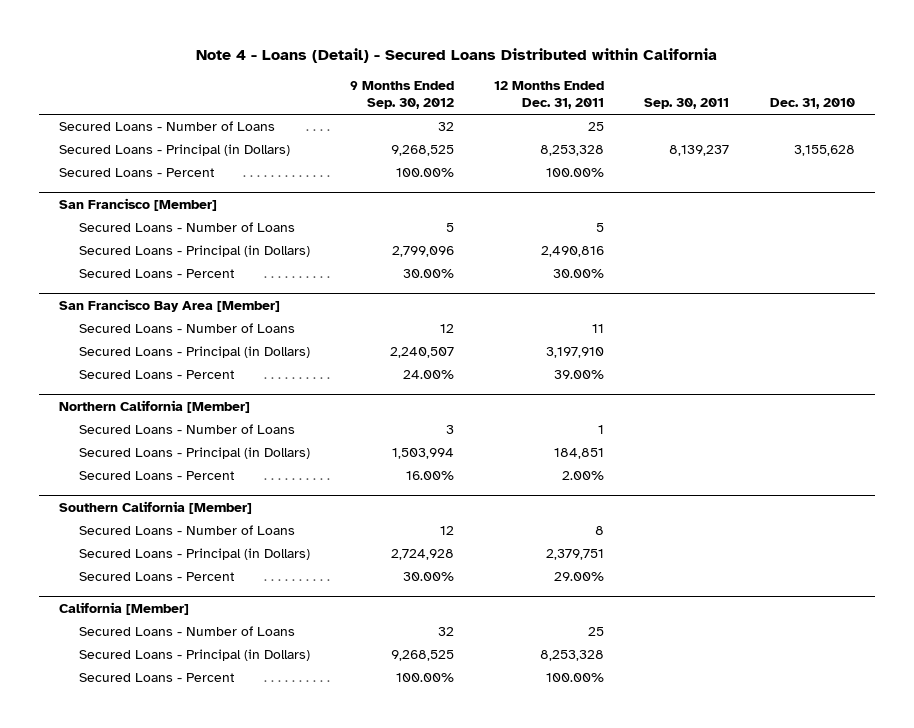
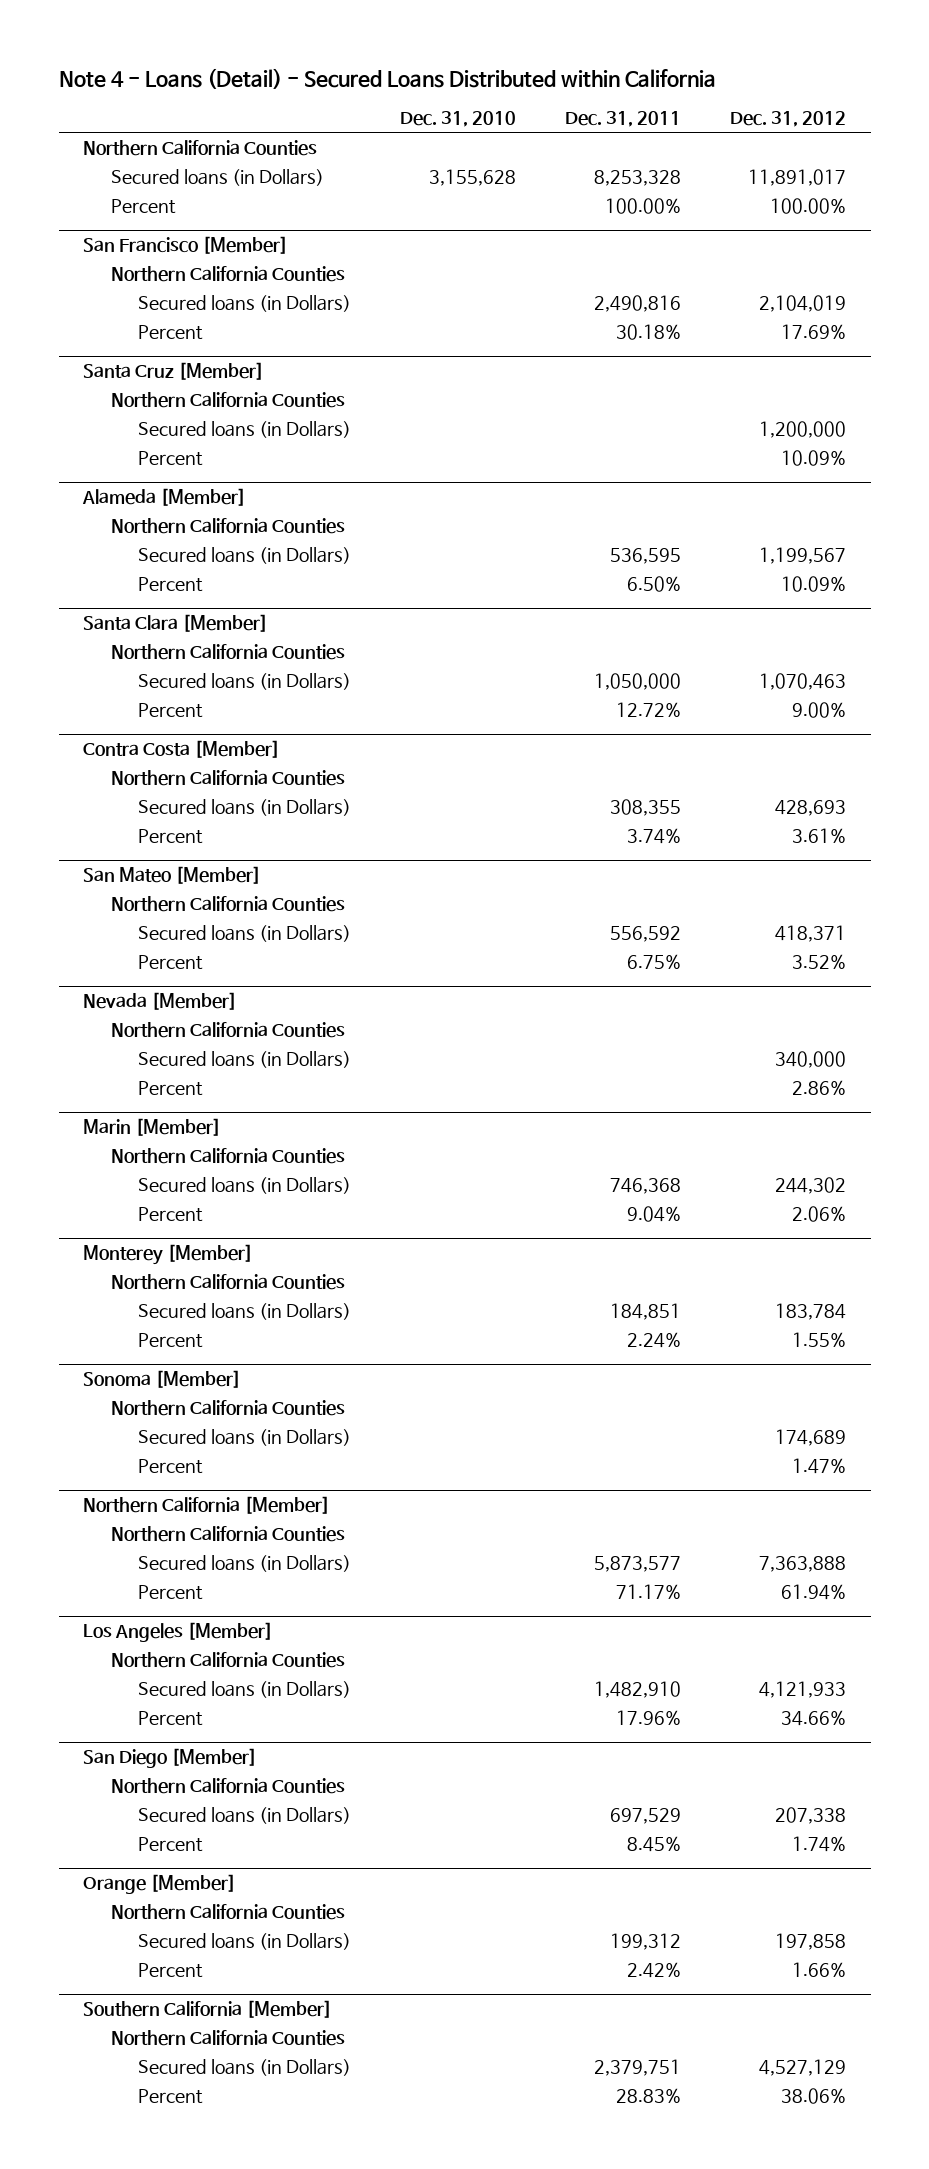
[349,81,454,110] 9 Months Ended Sep. 30, 2012 -> none
[494,81,605,110] 12 Months Ended Dec. 31, 2011 -> none
[644,98,730,110] Sep. 30, 2011 -> none
none -> [565,111,682,128] Dec. 31, 2011
none -> [730,111,847,128] Dec. 31, 2012
[59,121,276,132] Secured Loans - Number of Loans -> none
none -> [82,139,317,156] Northern California Counties
[59,144,291,157] Secured Loans - Principal (in Dollars) -> [110,168,324,186] Secured loans (in Dollars)
[59,168,216,178] Secured Loans - Percent -> [110,198,176,214] Percent
[78,222,295,233] Secured Loans - Number of Loans -> none
[59,298,281,312] San Francisco Bay Area [Member] -> none
[78,323,295,334] Secured Loans - Number of Loans -> none
[78,346,310,359] Secured Loans - Principal (in Dollars) -> none
[78,370,235,380] Secured Loans - Percent -> none
none -> [110,265,345,282] Northern California Counties
[78,245,310,258] Secured Loans - Principal (in Dollars) -> [138,294,352,312] Secured loans (in Dollars)
[78,269,235,279] Secured Loans - Percent -> [138,324,204,340] Percent
none -> [82,362,264,381] Santa Cruz [Member]
none -> [110,391,345,408] Northern California Counties
none -> [138,420,352,438] Secured loans (in Dollars)
none -> [138,450,204,466] Percent
none -> [81,488,246,507] Alameda [Member]
none -> [110,517,345,534] Northern California Counties
none -> [138,546,352,564] Secured loans (in Dollars)
none -> [138,576,204,592] Percent
none -> [82,614,268,633] Santa Clara [Member]
none -> [110,643,345,660] Northern California Counties
none -> [138,672,352,690] Secured loans (in Dollars)
none -> [138,702,204,718] Percent
none -> [82,740,280,759] Contra Costa [Member]
none -> [110,769,345,786] Northern California Counties
none -> [138,798,352,816] Secured loans (in Dollars)
none -> [138,828,204,844] Percent
none -> [82,866,261,885] San Mateo [Member]
none -> [110,895,345,912] Northern California Counties
none -> [138,924,352,942] Secured loans (in Dollars)
none -> [138,954,204,970] Percent
none -> [82,992,237,1011] Nevada [Member]
none -> [110,1021,345,1038] Northern California Counties
none -> [138,1050,352,1068] Secured loans (in Dollars)
none -> [138,1080,204,1096] Percent
none -> [82,1118,221,1137] Marin [Member]
none -> [110,1147,345,1164] Northern California Counties
none -> [138,1176,352,1194] Secured loans (in Dollars)
none -> [138,1206,204,1222] Percent
none -> [82,1244,253,1266] Monterey [Member]
none -> [110,1273,345,1290] Northern California Counties
none -> [138,1302,352,1320] Secured loans (in Dollars)
none -> [138,1332,204,1348] Percent
none -> [82,1370,241,1389] Sonoma [Member]
none -> [110,1399,345,1416] Northern California Counties
none -> [138,1428,352,1446] Secured loans (in Dollars)
none -> [138,1458,204,1474] Percent
[78,424,295,435] Secured Loans - Number of Loans -> none
none -> [110,1525,345,1542] Northern California Counties
[78,447,310,460] Secured Loans - Principal (in Dollars) -> [138,1554,352,1572] Secured loans (in Dollars)
[78,471,235,481] Secured Loans - Percent -> [138,1584,204,1600] Percent
none -> [82,1622,273,1643] Los Angeles [Member]
none -> [110,1651,345,1668] Northern California Counties
none -> [138,1680,352,1698] Secured loans (in Dollars)
none -> [138,1710,204,1726] Percent
none -> [82,1748,257,1769] San Diego [Member]
none -> [110,1777,345,1794] Northern California Counties
none -> [138,1806,352,1824] Secured loans (in Dollars)
none -> [138,1836,204,1852] Percent
none -> [82,1874,236,1895] Orange [Member]
none -> [110,1903,345,1920] Northern California Counties
none -> [138,1932,352,1950] Secured loans (in Dollars)
none -> [138,1962,204,1978] Percent
[78,525,295,536] Secured Loans - Number of Loans -> none
[59,601,190,615] California [Member] -> none
[78,626,295,637] Secured Loans - Number of Loans -> none
[78,649,310,662] Secured Loans - Principal (in Dollars) -> none
[78,673,235,683] Secured Loans - Percent -> none
none -> [110,2029,345,2046] Northern California Counties
[78,548,310,561] Secured Loans - Principal (in Dollars) -> [138,2058,352,2076] Secured loans (in Dollars)
[78,572,235,582] Secured Loans - Percent -> [138,2088,204,2104] Percent

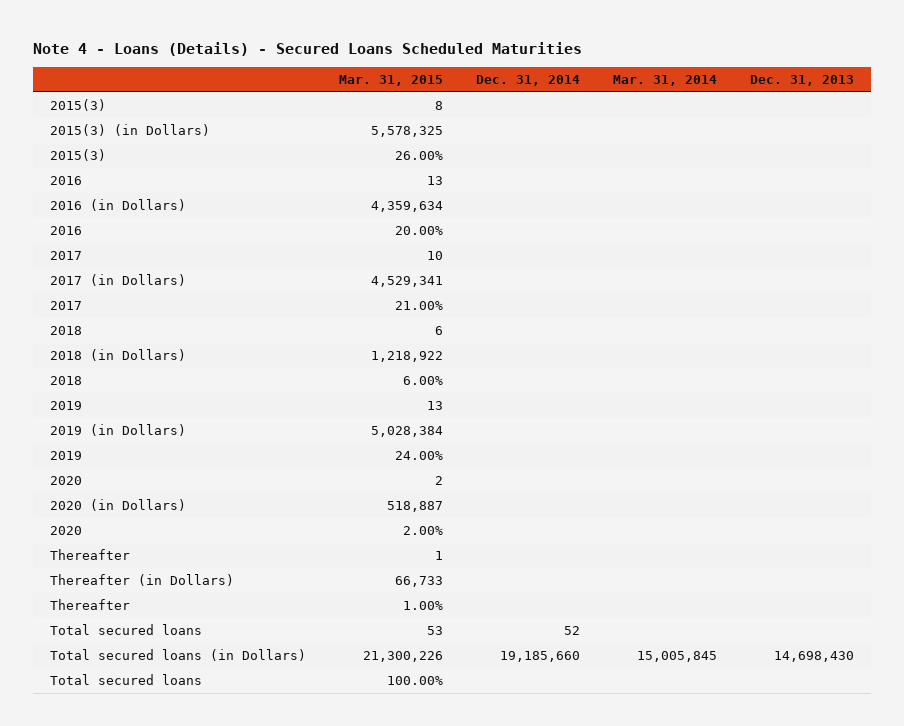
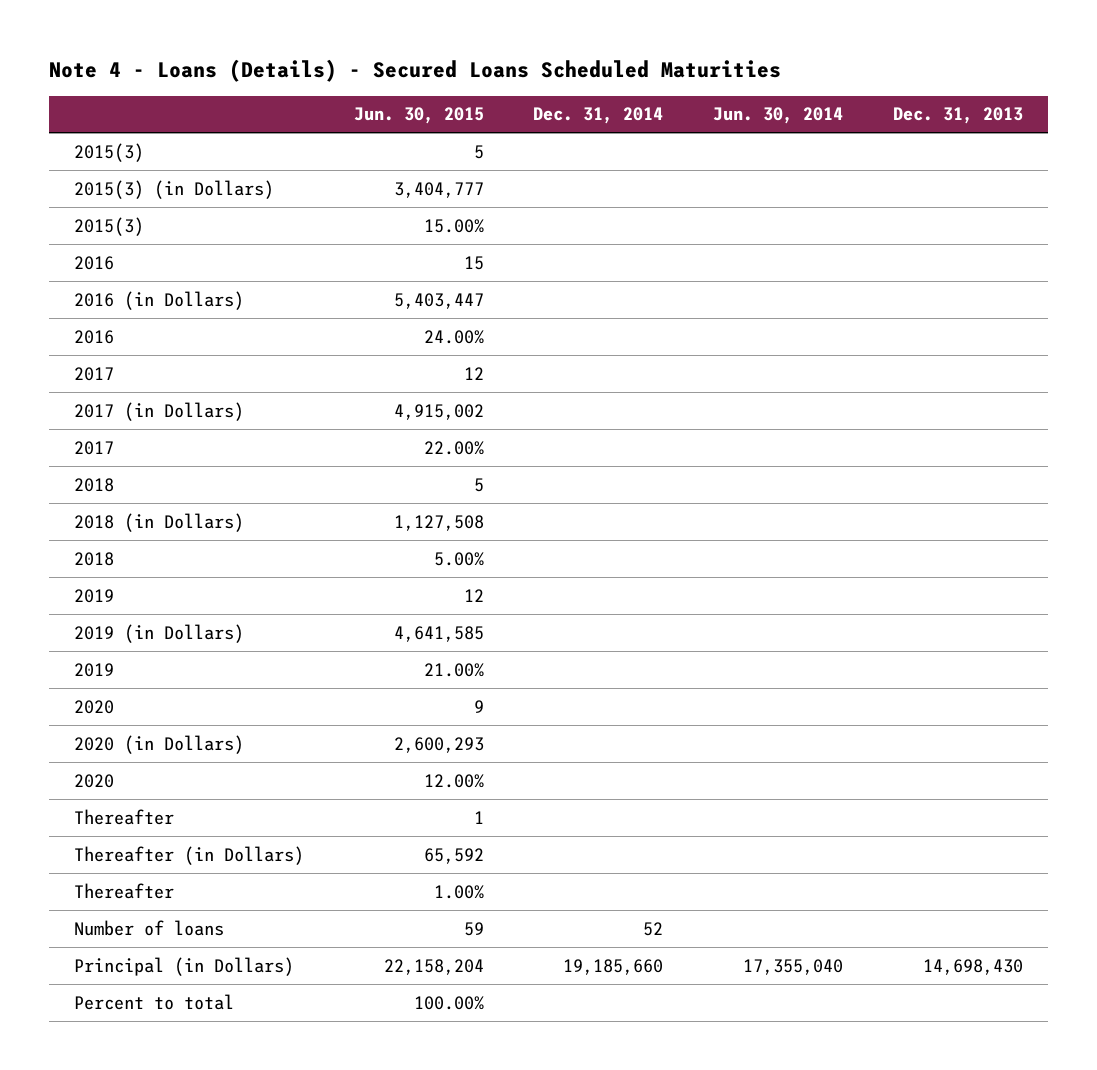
[339,75,444,87] Mar. 31, 2015 -> none
[613,75,718,87] Mar. 31, 2014 -> none
none -> [353,107,484,125] Jun. 30, 2015
none -> [713,107,844,125] Jun. 30, 2014
[49,624,202,636] Total secured loans -> [73,919,224,936] Number of loans
[49,649,306,662] Total secured loans (in Dollars) -> [73,956,294,976] Principal (in Dollars)
[49,674,202,686] Total secured loans -> [73,993,234,1010] Percent to total

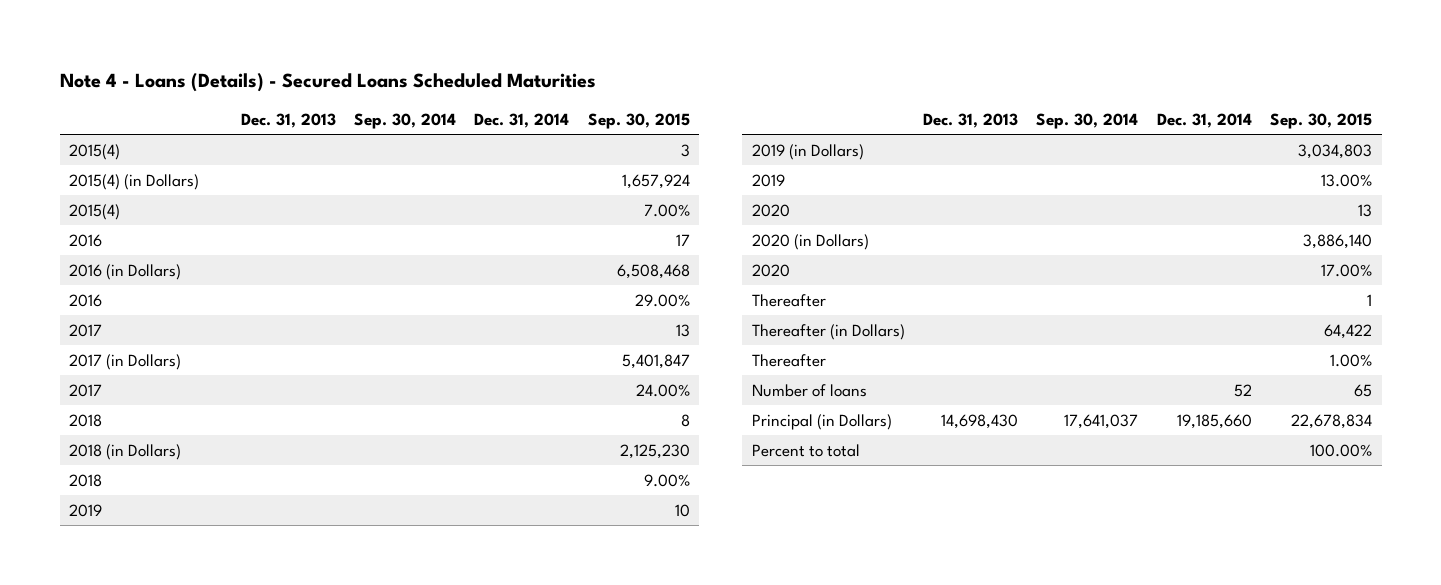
[353,107,484,125] Jun. 30, 2015 -> none
[713,107,844,125] Jun. 30, 2014 -> none
none -> [354,112,457,129] Sep. 30, 2014
none -> [587,112,690,129] Sep. 30, 2015
[73,142,144,162] 2015(3) -> [69,143,121,160] 2015(4)
[73,179,274,199] 2015(3) (in Dollars) -> [69,173,200,190] 2015(4) (in Dollars)
[73,216,144,236] 2015(3) -> [69,203,121,220] 2015(4)

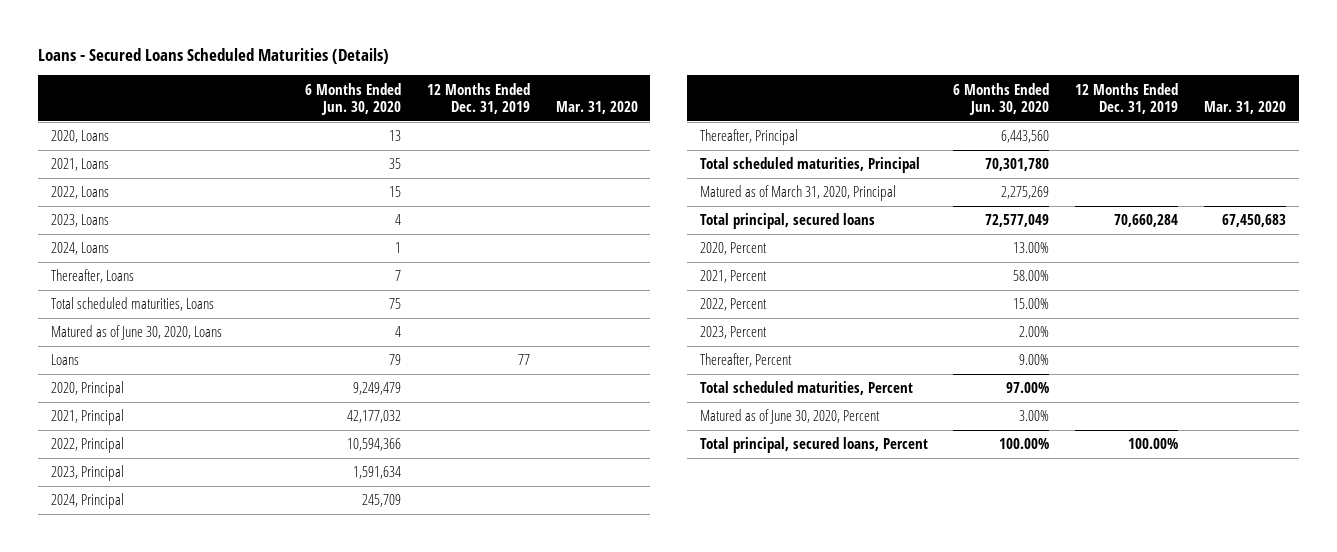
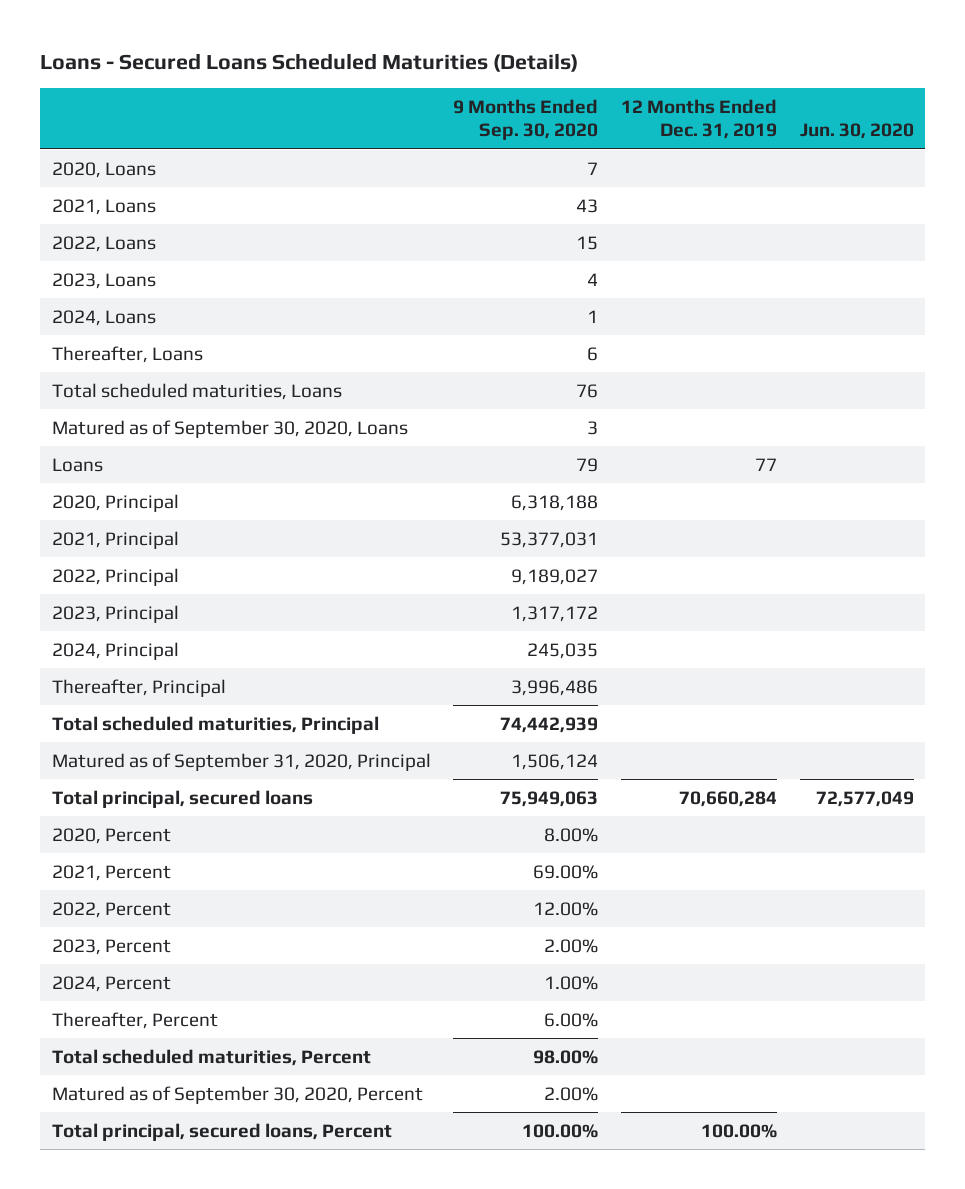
[305,82,402,115] 6 Months Ended Jun. 30, 2020 -> none
[555,100,638,114] Mar. 31, 2020 -> none
none -> [453,98,599,141] 9 Months Ended Sep. 30, 2020
none -> [799,123,914,140] Jun. 30, 2020
[51,325,223,341] Matured as of June 30, 2020, Loans -> [51,419,408,438] Matured as of September 30, 2020, Loans
[699,185,896,202] Matured as of March 31, 2020, Principal -> [51,752,431,771] Matured as of September 31, 2020, Principal
none -> [51,975,171,992] 2024, Percent
[699,409,880,425] Matured as of June 30, 2020, Percent -> [51,1085,423,1104] Matured as of September 30, 2020, Percent

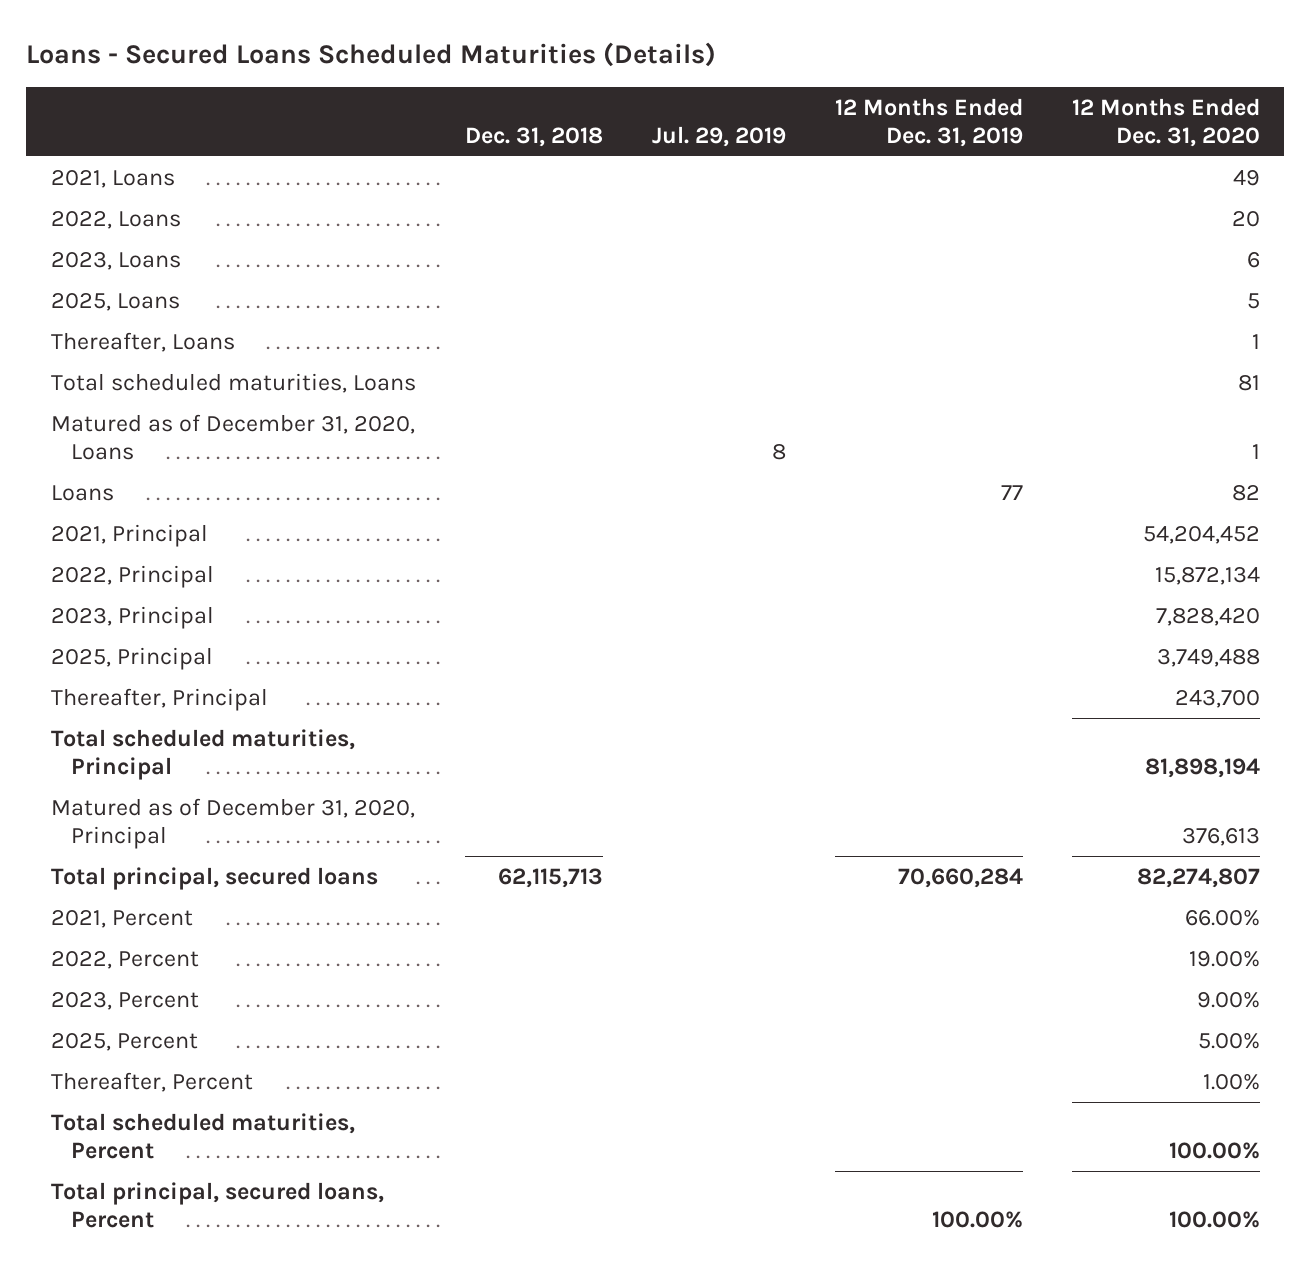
[453,98,599,141] 9 Months Ended Sep. 30, 2020 -> none
[799,123,914,140] Jun. 30, 2020 -> none
none -> [464,126,603,147] Dec. 31, 2018
none -> [651,125,786,147] Jul. 29, 2019
none -> [1071,97,1260,147] 12 Months Ended Dec. 31, 2020
[51,161,156,178] 2020, Loans -> none
[51,309,156,326] 2024, Loans -> [50,292,180,311] 2025, Loans
[51,419,408,438] Matured as of September 30, 2020, Loans -> [50,413,415,460] Matured as of December 31, 2020, Loans
[51,493,179,512] 2020, Principal -> none
[51,641,179,660] 2024, Principal -> [50,646,213,670] 2025, Principal
[51,752,431,771] Matured as of September 31, 2020, Principal -> [50,797,415,849] Matured as of December 31, 2020, Principal
[51,827,171,844] 2020, Percent -> none
[51,975,171,992] 2024, Percent -> [50,1032,198,1051] 2025, Percent
[51,1085,423,1104] Matured as of September 30, 2020, Percent -> none

